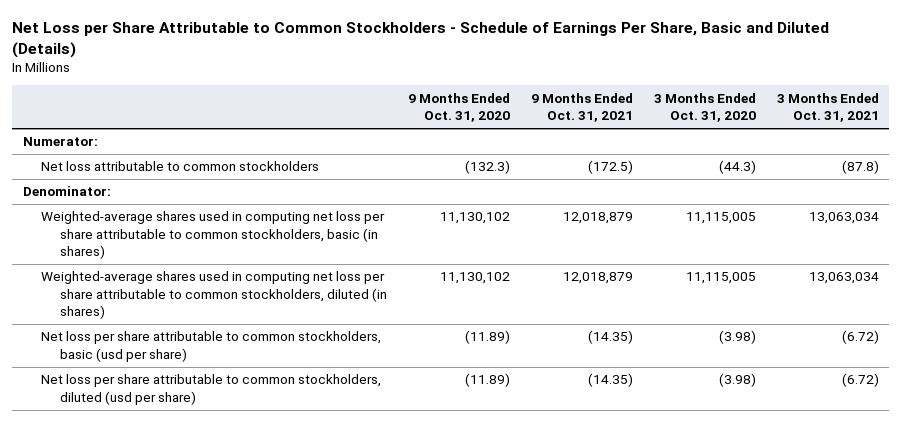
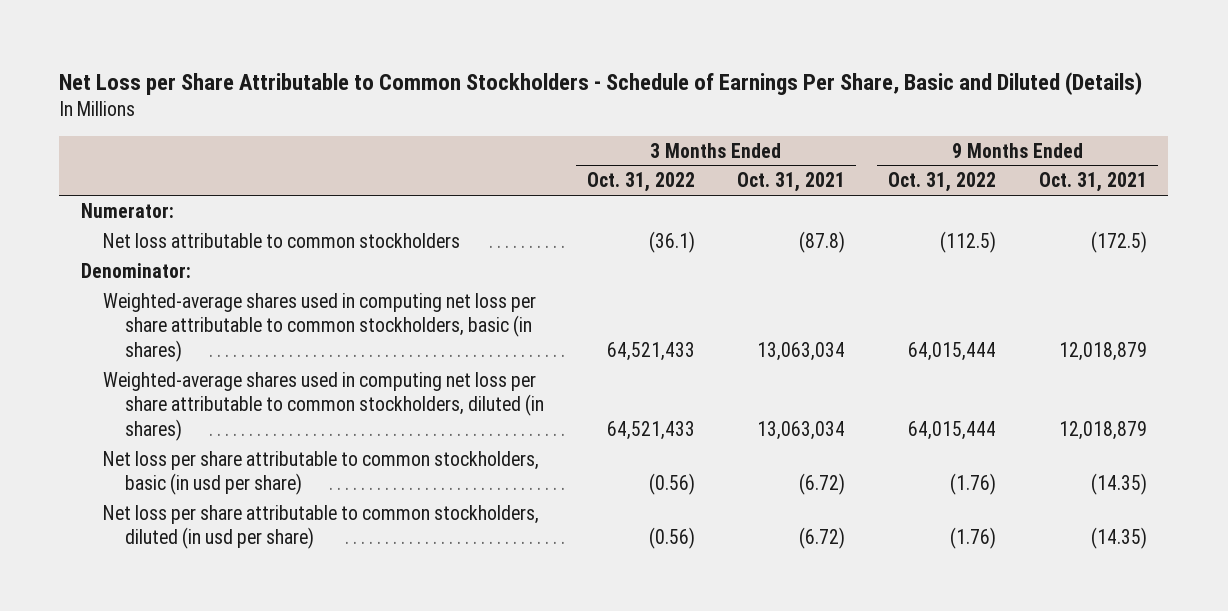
[407,92,510,123] 9 Months Ended Oct. 31, 2020 -> none
[653,92,756,123] 3 Months Ended Oct. 31, 2020 -> none
none -> [586,172,695,193] Oct. 31, 2022
none -> [888,172,997,193] Oct. 31, 2022
[41,331,382,362] Net loss per share attributable to common stockholders, basic (usd per share) -> [102,450,539,496] Net loss per share attributable to common stockholders, basic (in usd per share)
[41,374,382,405] Net loss per share attributable to common stockholders, diluted (usd per share) -> [102,504,539,550] Net loss per share attributable to common stockholders, diluted (in usd per share)

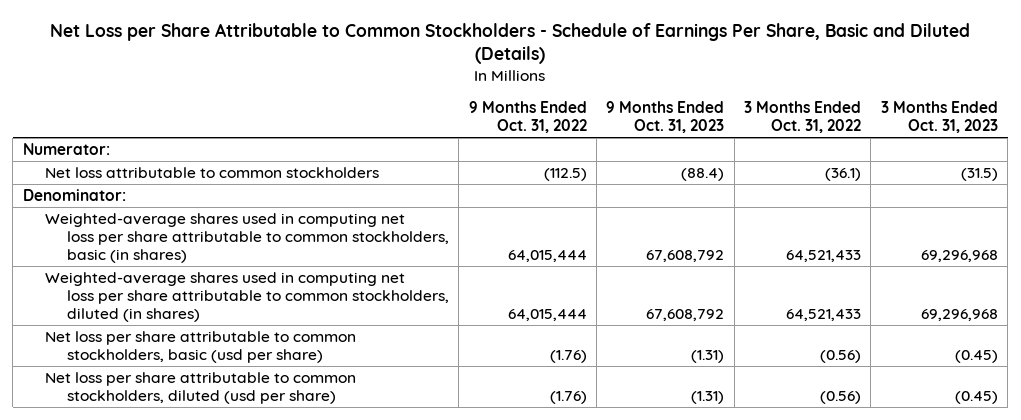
[737,172,846,193] Oct. 31, 2021 -> none
[1038,172,1147,193] Oct. 31, 2021 -> none
none -> [606,100,725,134] 9 Months Ended Oct. 31, 2023
none -> [880,100,998,134] 3 Months Ended Oct. 31, 2023
[102,450,539,496] Net loss per share attributable to common stockholders, basic (in usd per share) -> [44,330,356,363] Net loss per share attributable to common stockholders, basic (usd per share)
[102,504,539,550] Net loss per share attributable to common stockholders, diluted (in usd per share) -> [44,371,356,404] Net loss per share attributable to common stockholders, diluted (usd per share)

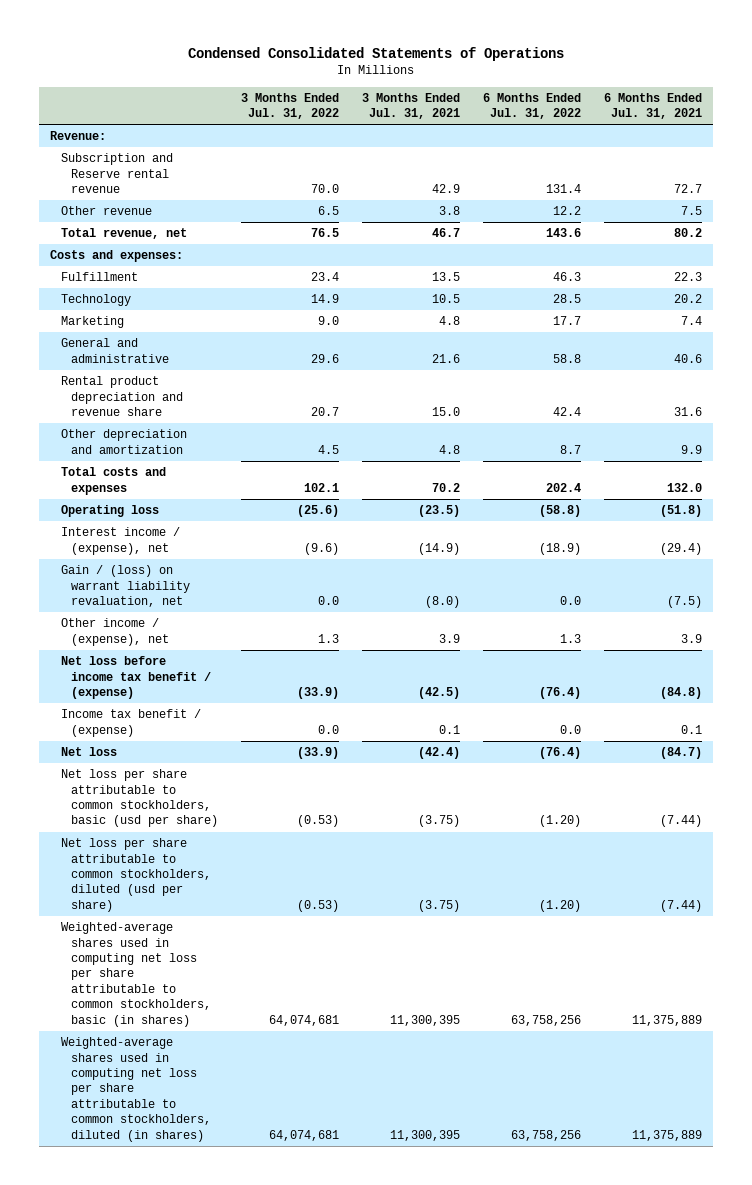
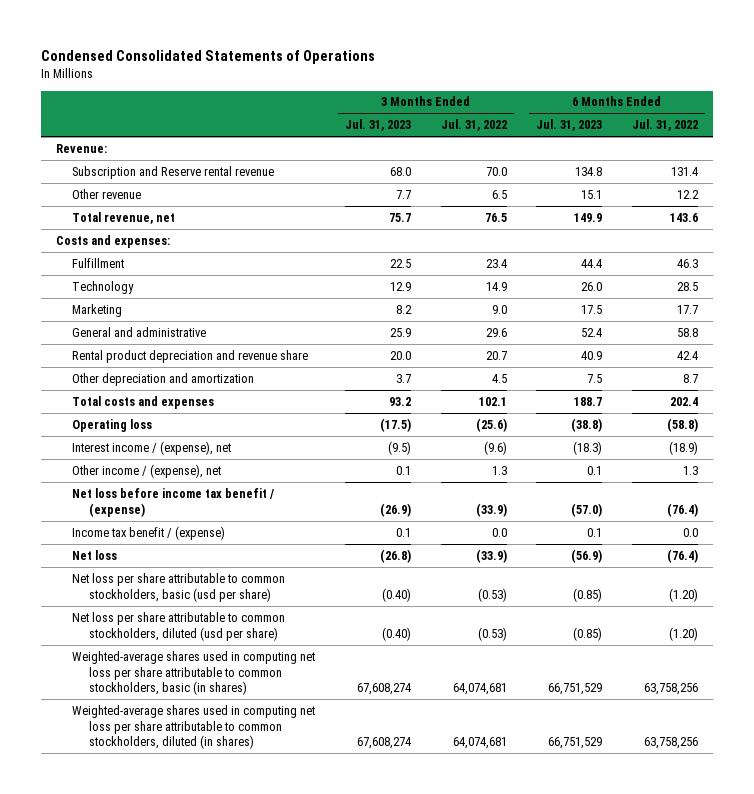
[361,92,460,120] 3 Months Ended Jul. 31, 2021 -> none
[603,92,702,120] 6 Months Ended Jul. 31, 2021 -> none
none -> [345,119,412,132] Jul. 31, 2023
none -> [536,119,603,132] Jul. 31, 2023
[60,565,190,608] Gain / (loss) on warrant liability revaluation, net -> none

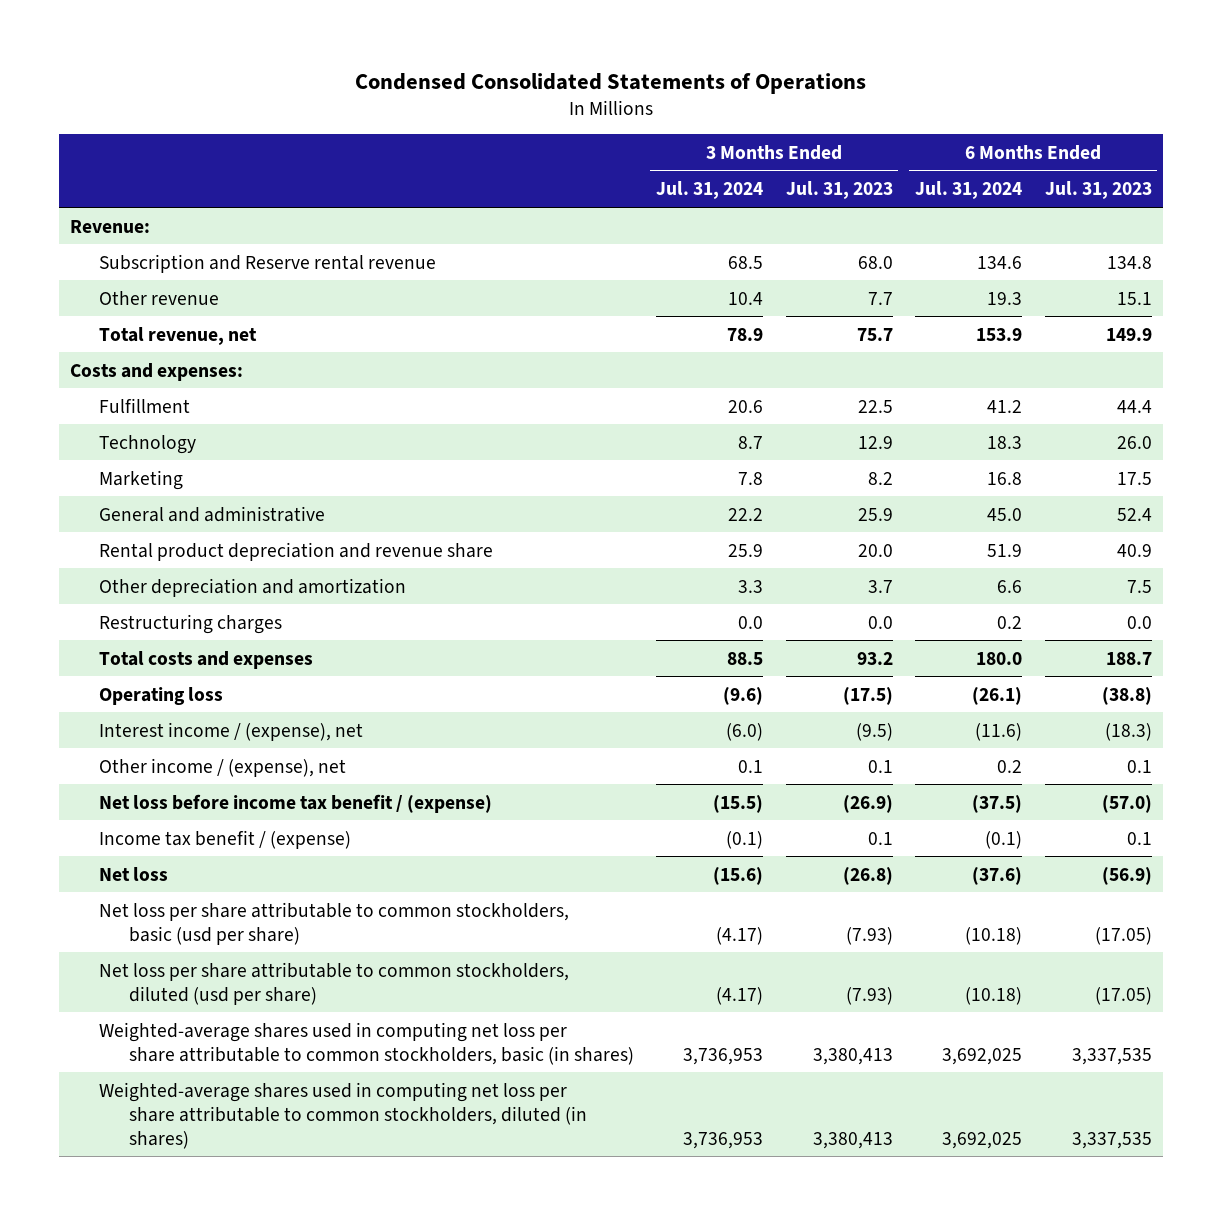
[440,119,507,132] Jul. 31, 2022 -> none
[632,119,699,132] Jul. 31, 2022 -> none
none -> [656,181,764,200] Jul. 31, 2024
none -> [915,181,1023,200] Jul. 31, 2024
none -> [99,613,283,634] Restructuring charges
[382,587,412,602] (0.40) -> [845,926,893,945] (7.93)
[573,587,603,602] (0.85) -> [1094,926,1152,945] (17.05)
[382,626,412,641] (0.40) -> [845,986,893,1005] (7.93)
[573,626,603,641] (0.85) -> [1094,986,1152,1005] (17.05)
[357,683,412,696] 67,608,274 -> [812,1047,893,1065] 3,380,413
[548,683,603,696] 66,751,529 -> [1071,1047,1152,1065] 3,337,535
[357,737,412,750] 67,608,274 -> [812,1131,893,1149] 3,380,413
[548,737,603,750] 66,751,529 -> [1071,1131,1152,1149] 3,337,535

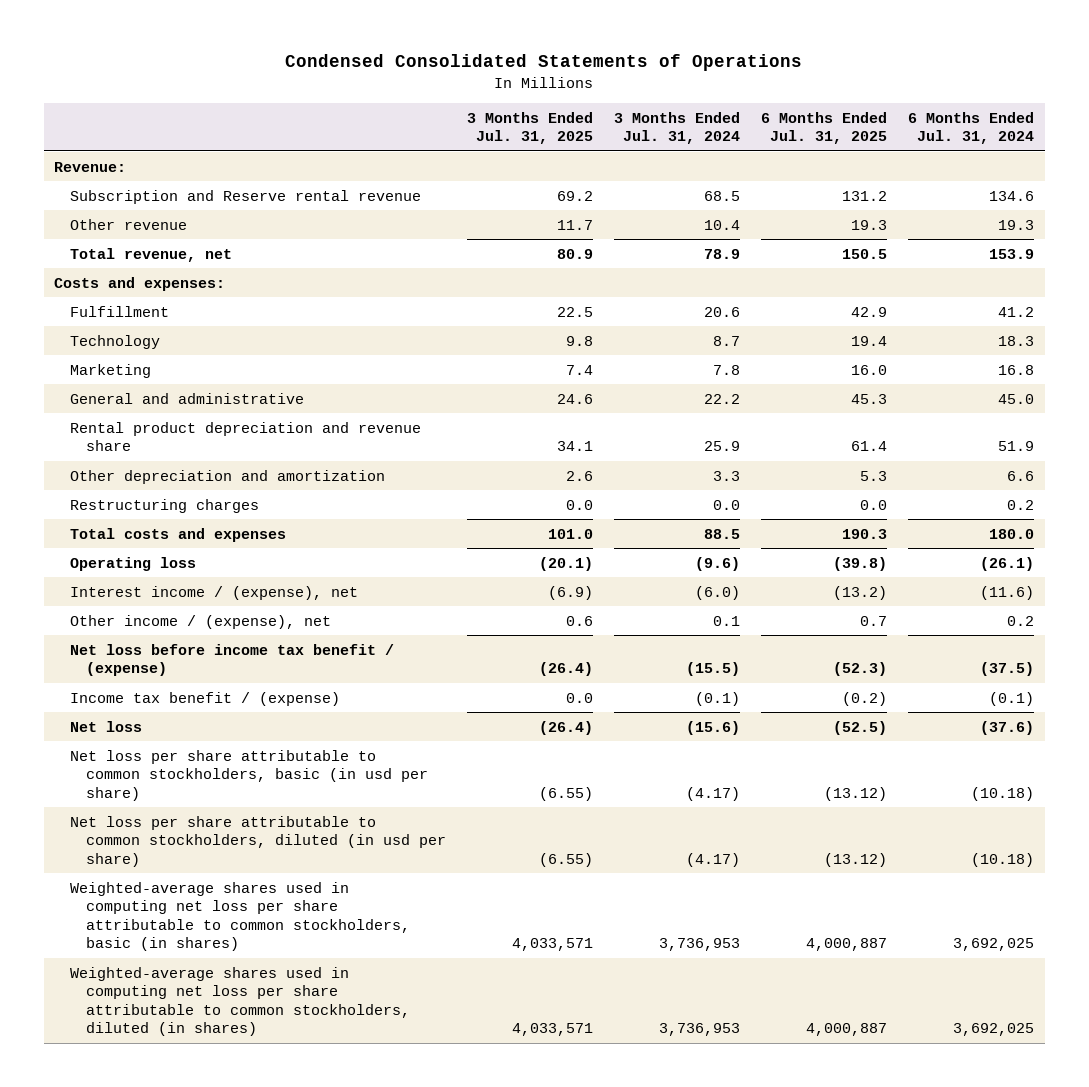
[785,181,893,200] Jul. 31, 2023 -> none
[1044,181,1152,200] Jul. 31, 2023 -> none
none -> [467,111,594,145] 3 Months Ended Jul. 31, 2025
none -> [761,111,888,145] 6 Months Ended Jul. 31, 2025
[99,901,570,945] Net loss per share attributable to common stockholders, basic (usd per share) -> [70,749,429,801] Net loss per share attributable to common stockholders, basic (in usd per share)
[99,961,570,1005] Net loss per share attributable to common stockholders, diluted (usd per share) -> [70,815,447,867] Net loss per share attributable to common stockholders, diluted (in usd per share)

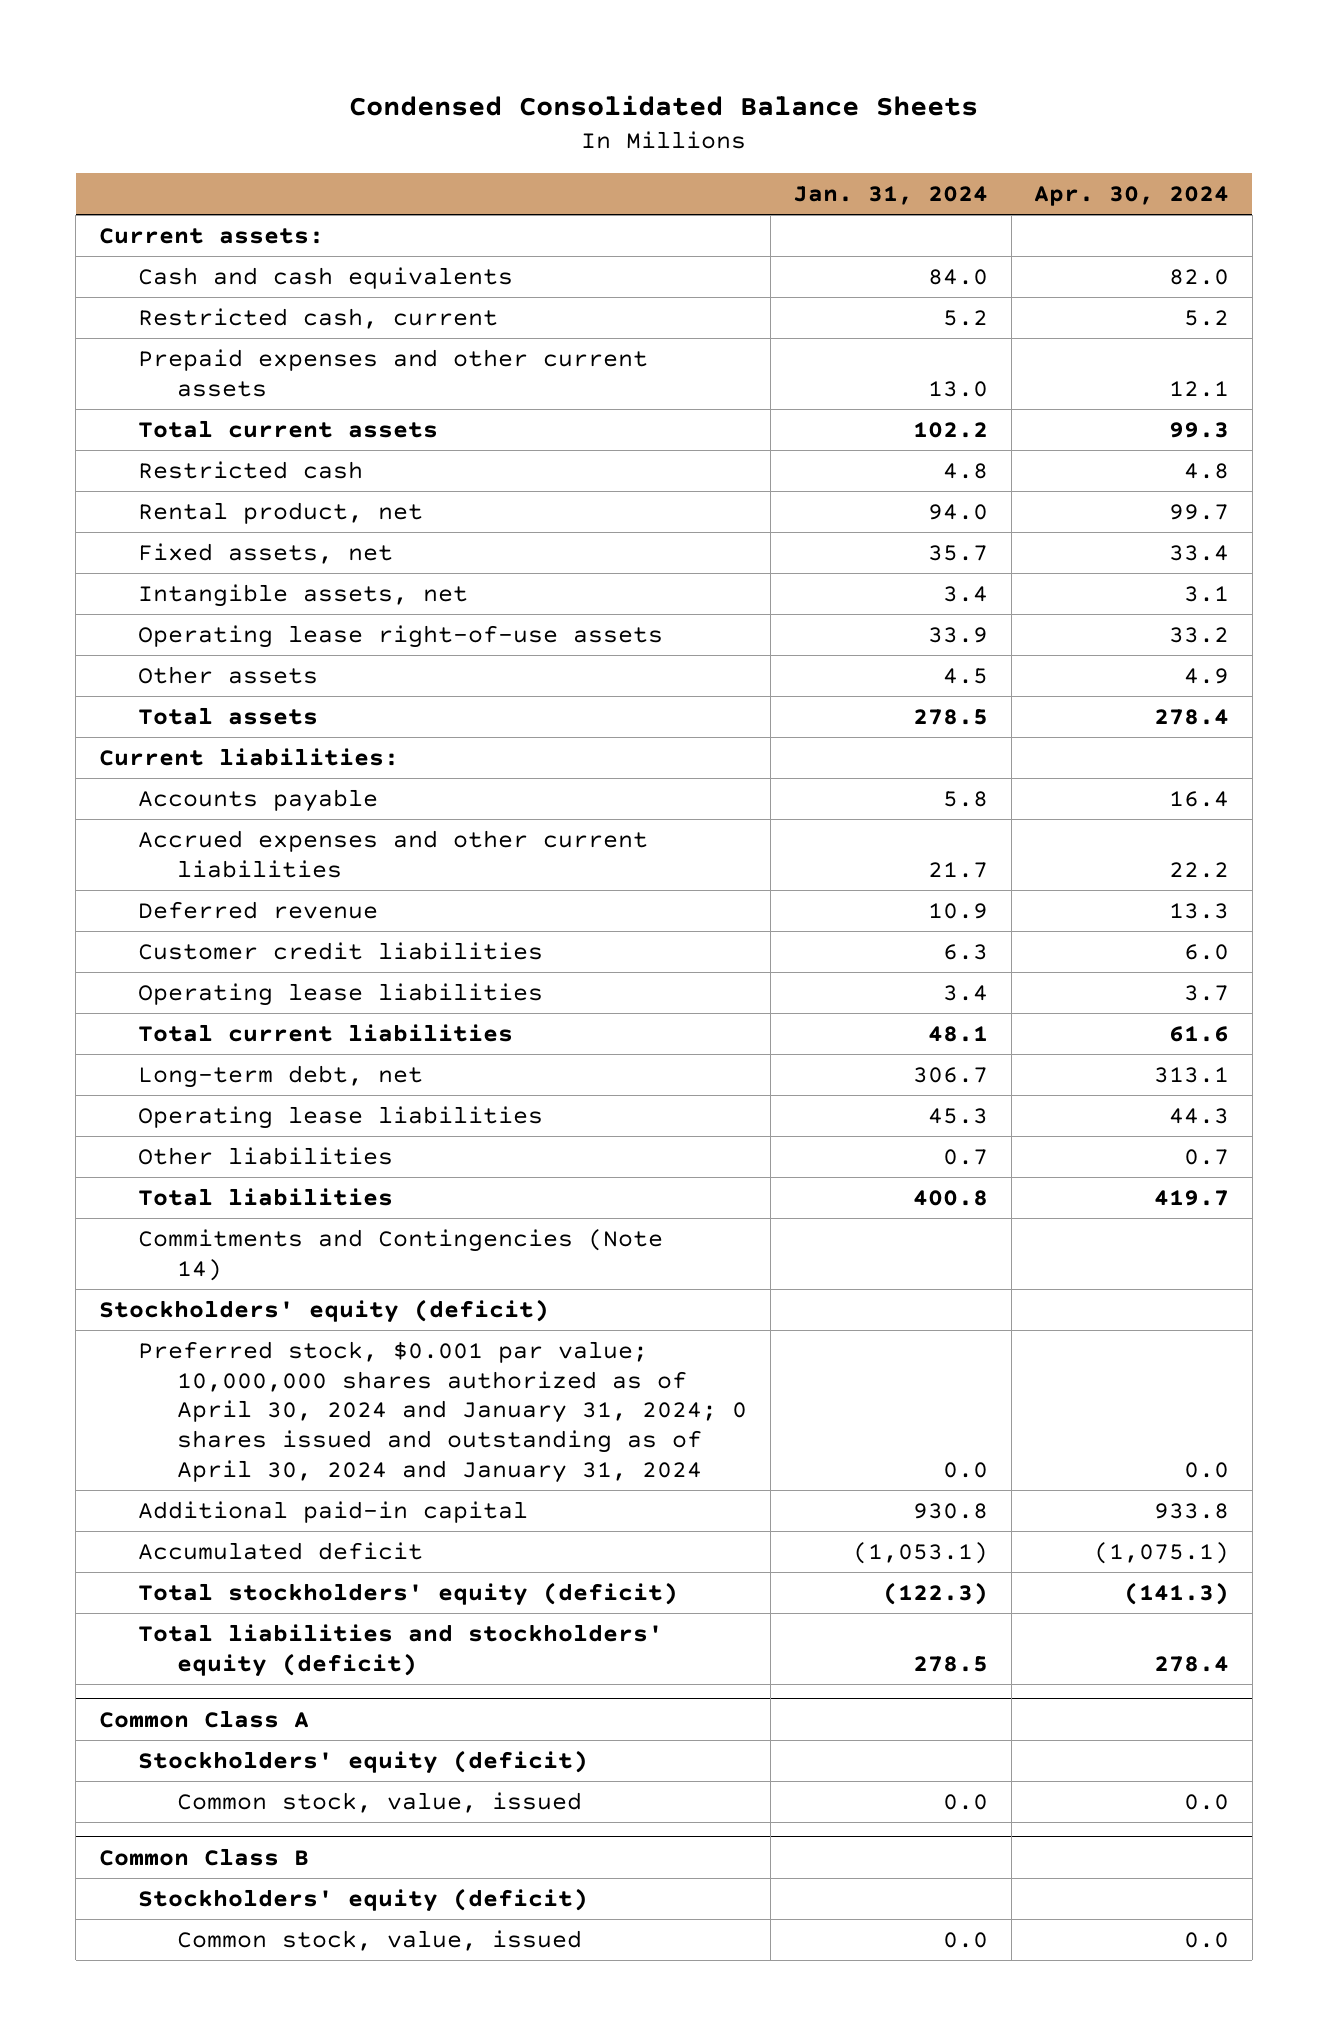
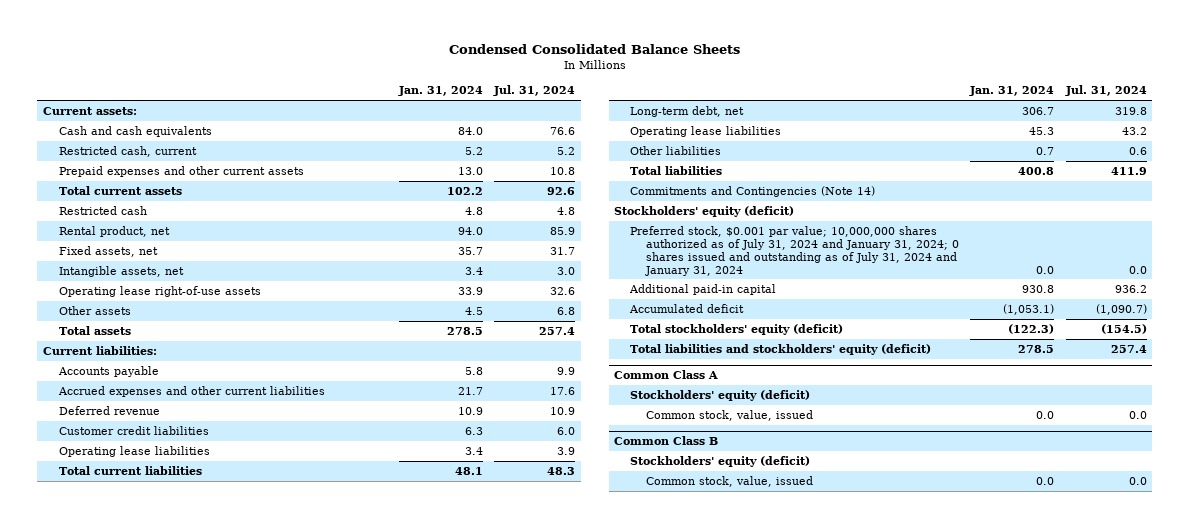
[1034,186,1230,207] Apr. 30, 2024 -> none
none -> [493,85,576,97] Jul. 31, 2024
[138,1340,748,1484] Preferred stock, $0.001 par value; 10,000,000 shares authorized as of April 30, 2024 and January 31, 2024; 0 shares issued and outstanding as of April 30, 2024 and January 31, 2024 -> [630,225,960,276] Preferred stock, $0.001 par value; 10,000,000 shares authorized as of July 31, 2024 and January 31, 2024; 0 shares issued and outstanding as of July 31, 2024 and January 31, 2024

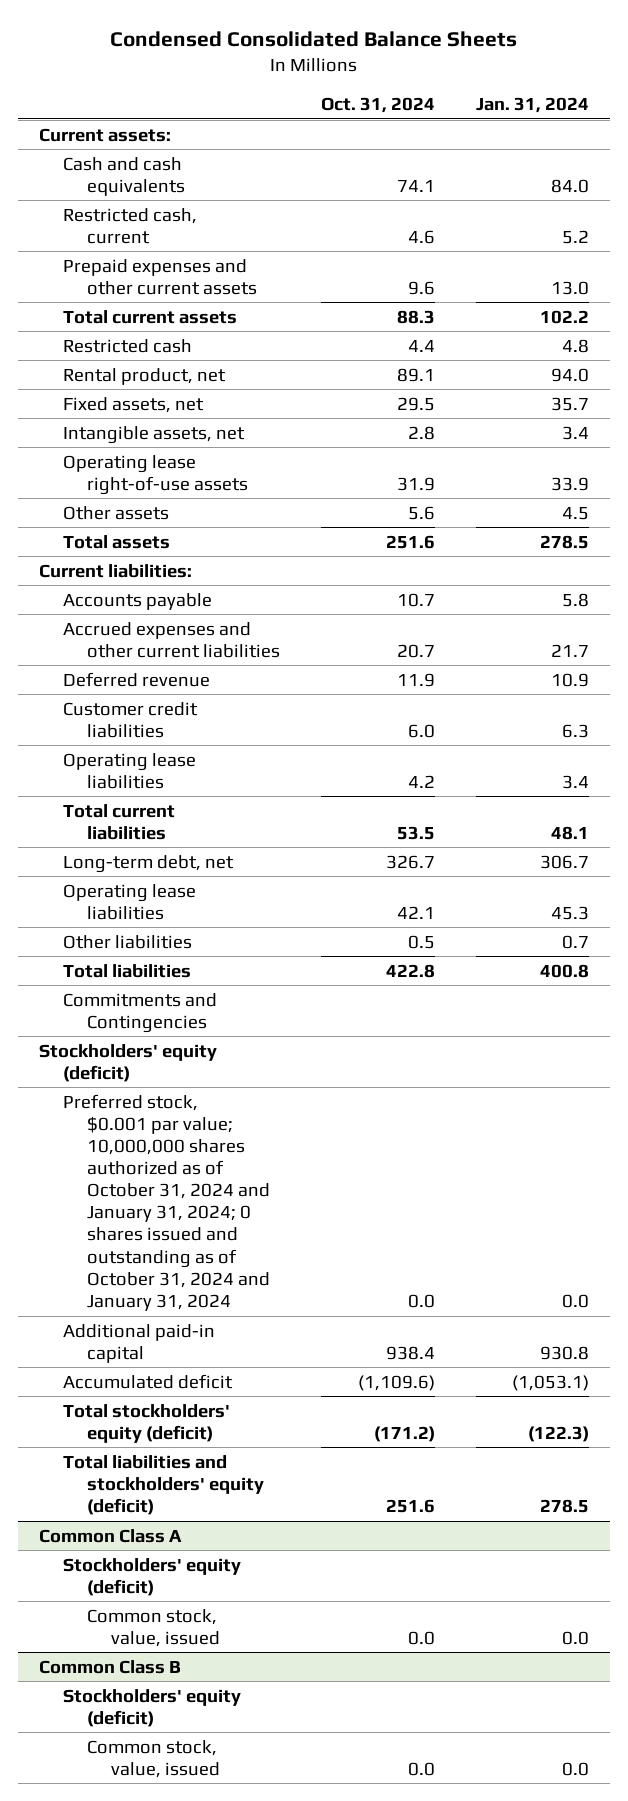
[493,85,576,97] Jul. 31, 2024 -> none
none -> [320,97,435,114] Oct. 31, 2024
[630,185,876,197] Commitments and Contingencies (Note 14) -> [62,992,217,1033] Commitments and Contingencies
[630,225,960,276] Preferred stock, $0.001 par value; 10,000,000 shares authorized as of July 31, 2024 and January 31, 2024; 0 shares issued and outstanding as of July 31, 2024 and January 31, 2024 -> [62,1093,270,1311] Preferred stock, $0.001 par value; 10,000,000 shares authorized as of October 31, 2024 and January 31, 2024; 0 shares issued and outstanding as of October 31, 2024 and January 31, 2024

